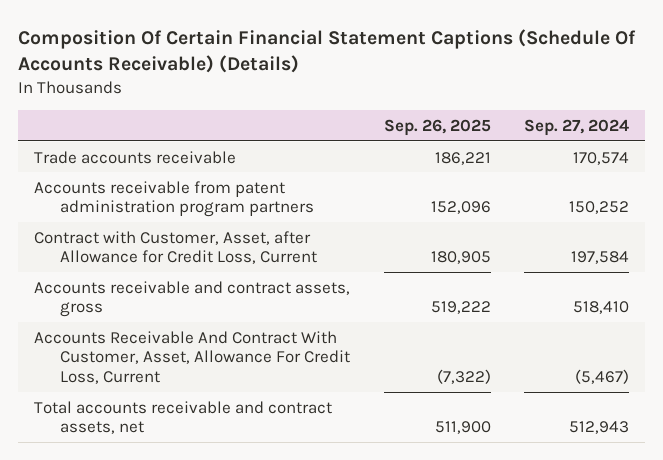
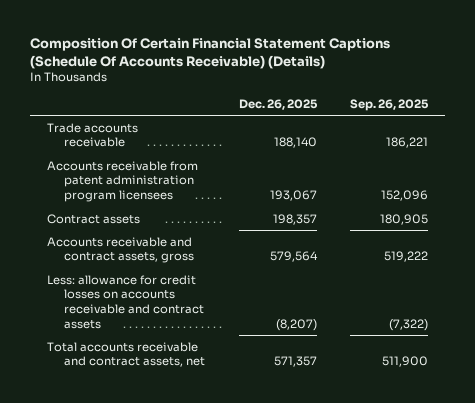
[523,118,629,136] Sep. 27, 2024 -> none
none -> [238,98,318,110] Dec. 26, 2025
[34,180,315,218] Accounts receivable from patent administration program partners -> [46,160,198,203] Accounts receivable from patent administration program licensees
[34,230,318,265] Contract with Customer, Asset, after Allowance for Credit Loss, Current -> [46,213,140,224] Contract assets
[34,330,351,384] Accounts Receivable And Contract With Customer, Asset, Allowance For Credit Loss, Current -> [46,274,205,329] Less: allowance for credit losses on accounts receivable and contract assets

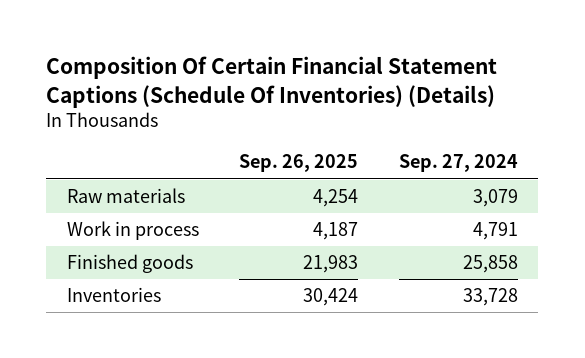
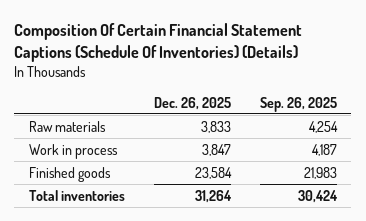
[398,154,518,173] Sep. 27, 2024 -> none
none -> [153,96,231,110] Dec. 26, 2025
[66,287,161,303] Inventories -> [28,189,125,201] Total inventories

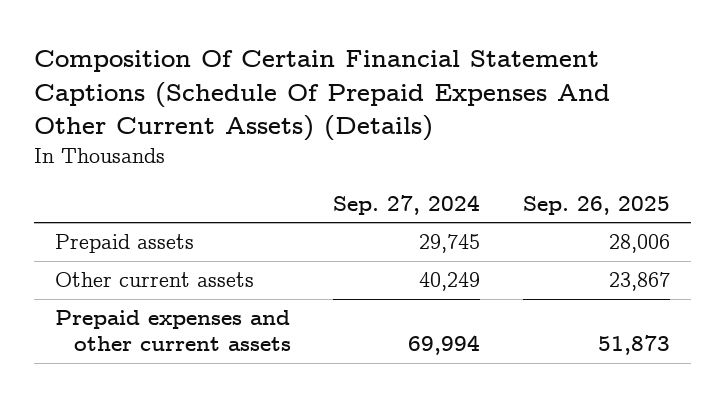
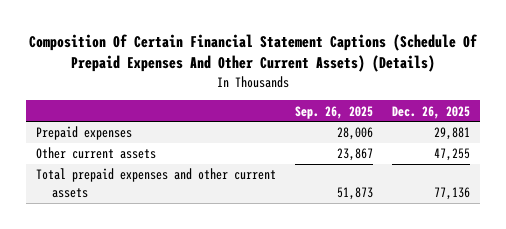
[333,194,481,215] Sep. 27, 2024 -> none
none -> [392,105,471,119] Dec. 26, 2025
[55,234,195,254] Prepaid assets -> [35,126,132,141] Prepaid expenses
[55,310,291,352] Prepaid expenses and other current assets -> [35,168,276,198] Total prepaid expenses and other current assets

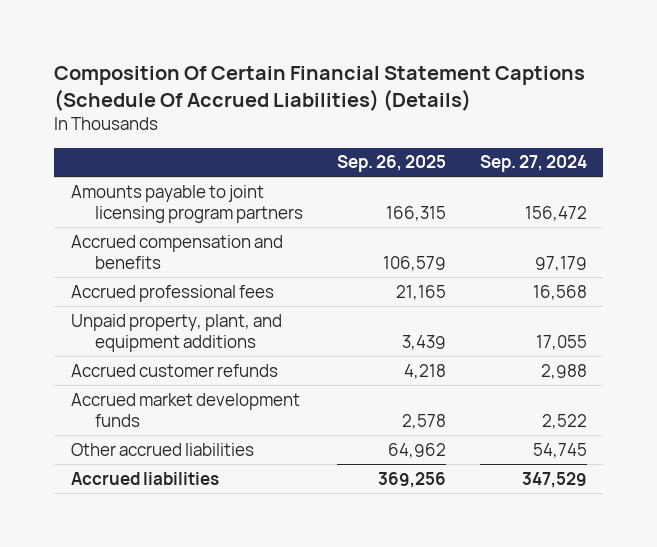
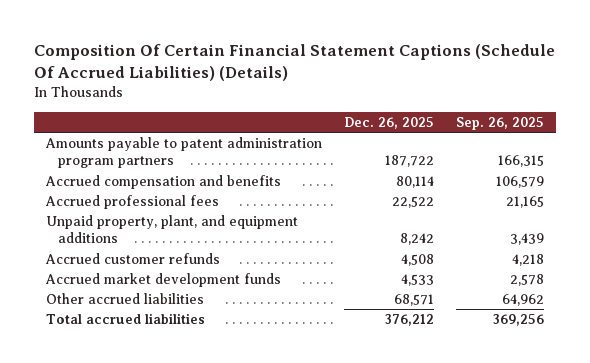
[479,155,587,173] Sep. 27, 2024 -> none
none -> [344,116,435,129] Dec. 26, 2025
[70,184,304,223] Amounts payable to joint licensing program partners -> [44,137,322,169] Amounts payable to patent administration program partners
[70,471,219,485] Accrued liabilities -> [45,313,205,325] Total accrued liabilities

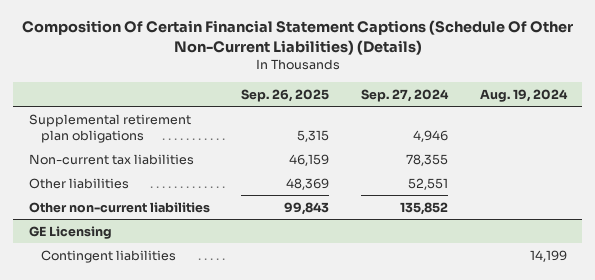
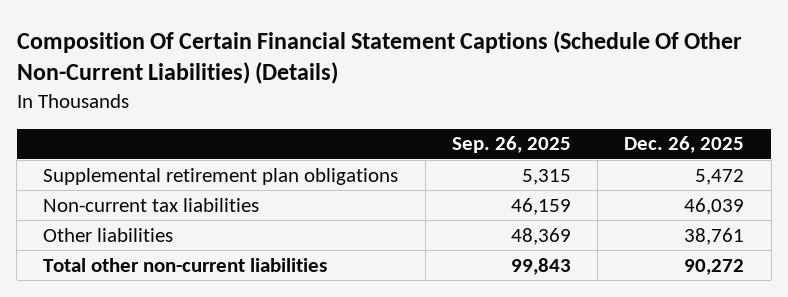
[360,88,449,102] Sep. 27, 2024 -> none
[479,88,568,102] Aug. 19, 2024 -> none
none -> [624,136,745,154] Dec. 26, 2025
[28,225,112,239] GE Licensing -> none
[40,249,176,263] Contingent liabilities -> none
[28,201,210,213] Other non-current liabilities -> [43,257,328,272] Total other non-current liabilities

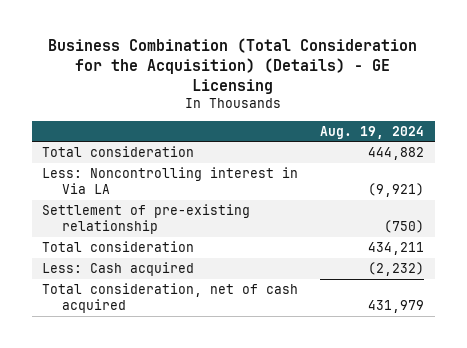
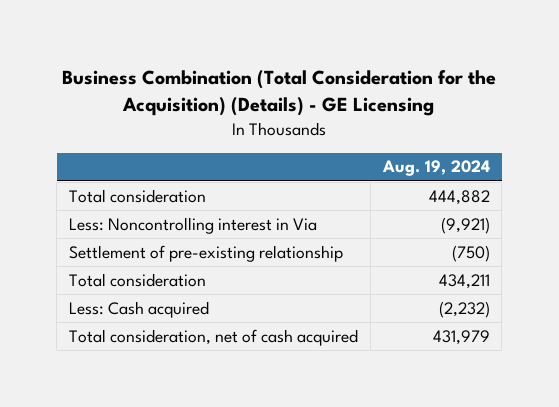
[42,166,299,195] Less: Noncontrolling interest in Via LA -> [69,216,318,234] Less: Noncontrolling interest in Via

